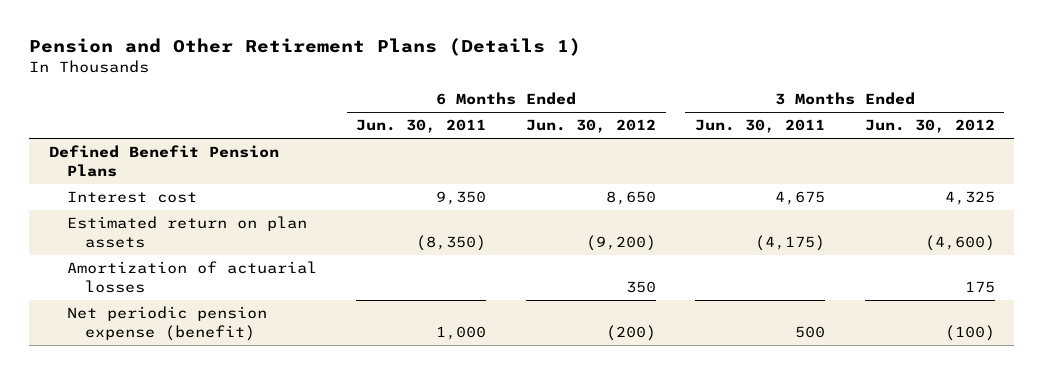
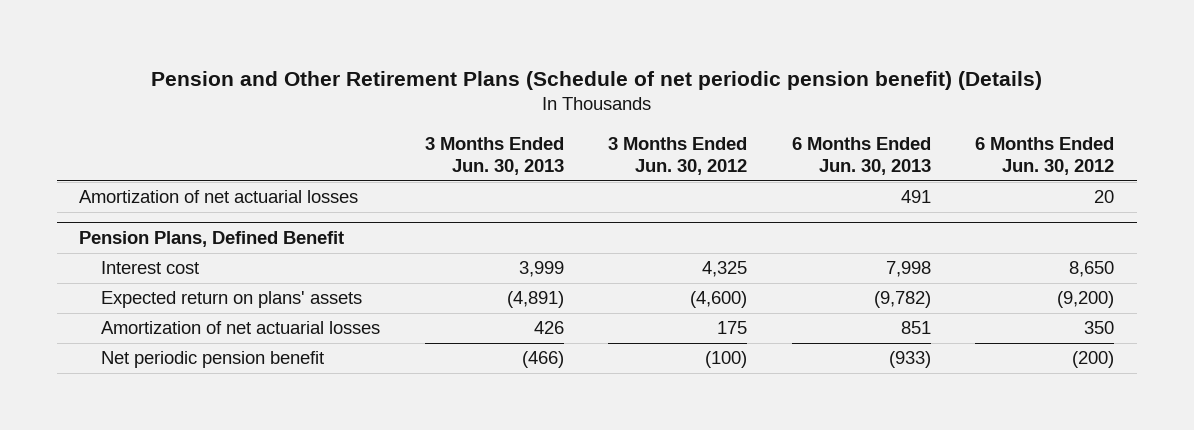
[29,37,582,56] Pension and Other Retirement Plans (Details 1) -> [150,70,1042,90] Pension and Other Retirement Plans (Schedule of net periodic pension benefit) (Details)
[356,119,487,134] Jun. 30, 2011 -> none
[695,119,826,134] Jun. 30, 2011 -> none
none -> [424,137,564,175] 3 Months Ended Jun. 30, 2013
none -> [791,137,931,175] 6 Months Ended Jun. 30, 2013
[48,145,279,177] Defined Benefit Pension Plans -> none
none -> [79,190,359,204] Amortization of net actuarial losses
none -> [79,231,345,248] Pension Plans, Defined Benefit
[67,216,308,248] Estimated return on plan assets -> [101,291,363,309] Expected return on plans' assets
[67,261,318,293] Amortization of actuarial losses -> [101,321,381,335] Amortization of net actuarial losses
[67,306,268,341] Net periodic pension expense (benefit) -> [101,351,325,369] Net periodic pension benefit

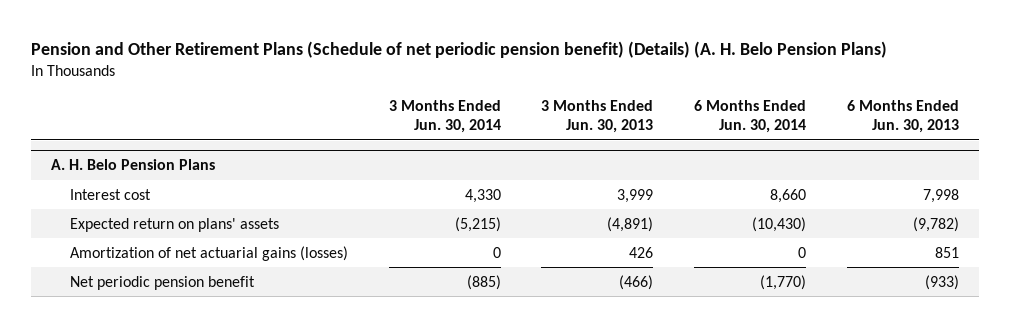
[150,70,1042,90] Pension and Other Retirement Plans (Schedule of net periodic pension benefit) (Details) -> [30,40,887,58] Pension and Other Retirement Plans (Schedule of net periodic pension benefit) (Details) (A. H. Belo Pension Plans)
[608,137,748,175] 3 Months Ended Jun. 30, 2012 -> none
[975,137,1115,175] 6 Months Ended Jun. 30, 2012 -> none
none -> [388,100,501,134] 3 Months Ended Jun. 30, 2014
none -> [693,100,806,134] 6 Months Ended Jun. 30, 2014
[79,190,359,204] Amortization of net actuarial losses -> none
[79,231,345,248] Pension Plans, Defined Benefit -> none
none -> [50,159,215,171] A. H. Belo Pension Plans
[101,321,381,335] Amortization of net actuarial losses -> [70,245,349,261] Amortization of net actuarial gains (losses)

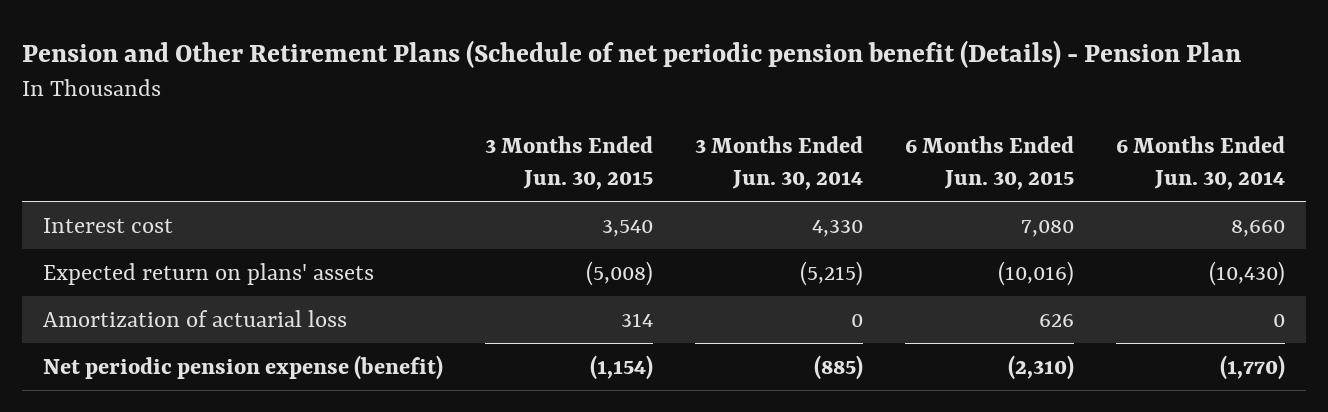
[30,40,887,58] Pension and Other Retirement Plans (Schedule of net periodic pension benefit) (Details) (A. H. Belo Pension Plans) -> [21,39,1241,68] Pension and Other Retirement Plans (Schedule of net periodic pension benefit (Details) - Pension Plan
[541,100,654,134] 3 Months Ended Jun. 30, 2013 -> none
[846,100,959,134] 6 Months Ended Jun. 30, 2013 -> none
none -> [484,135,653,190] 3 Months Ended Jun. 30, 2015
none -> [905,135,1075,190] 6 Months Ended Jun. 30, 2015
[50,159,215,171] A. H. Belo Pension Plans -> none
[70,245,349,261] Amortization of net actuarial gains (losses) -> [42,309,347,327] Amortization of actuarial loss
[70,275,256,290] Net periodic pension benefit -> [42,354,443,380] Net periodic pension expense (benefit)

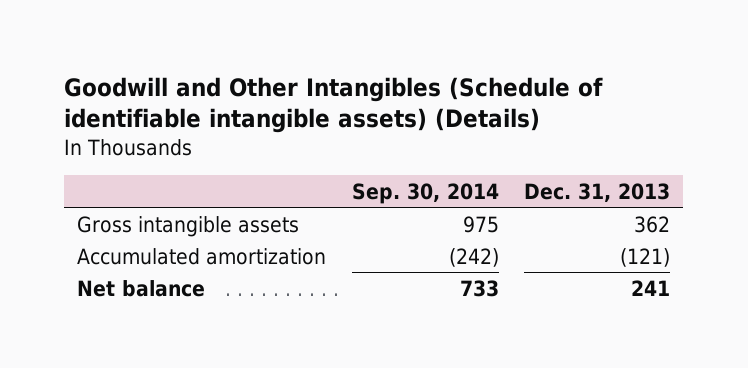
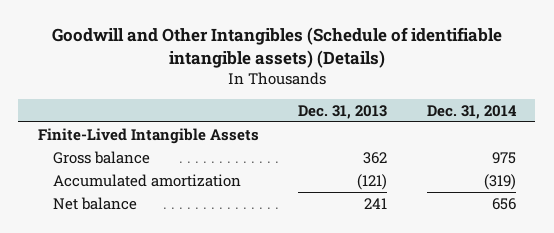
[351,182,499,204] Sep. 30, 2014 -> none
none -> [426,104,517,119] Dec. 31, 2014
none -> [37,127,259,144] Finite-Lived Intangible Assets
[77,215,300,237] Gross intangible assets -> [52,150,150,164] Gross balance

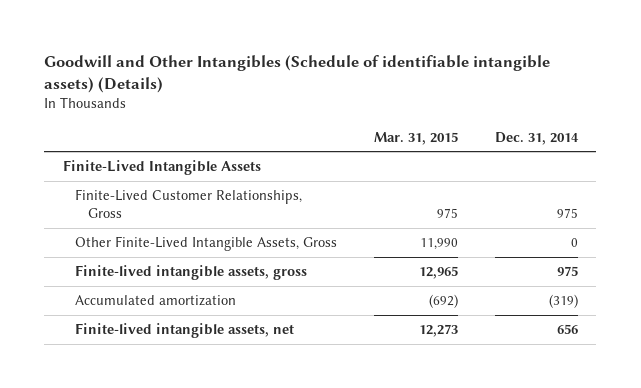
[298,104,388,119] Dec. 31, 2013 -> none
none -> [374,131,459,145] Mar. 31, 2015
none -> [75,189,303,219] Finite-Lived Customer Relationships, Gross
none -> [75,236,338,252] Other Finite-Lived Intangible Assets, Gross
[52,150,150,164] Gross balance -> [75,265,308,281] Finite-lived intangible assets, gross
[52,196,137,210] Net balance -> [75,323,295,339] Finite-lived intangible assets, net

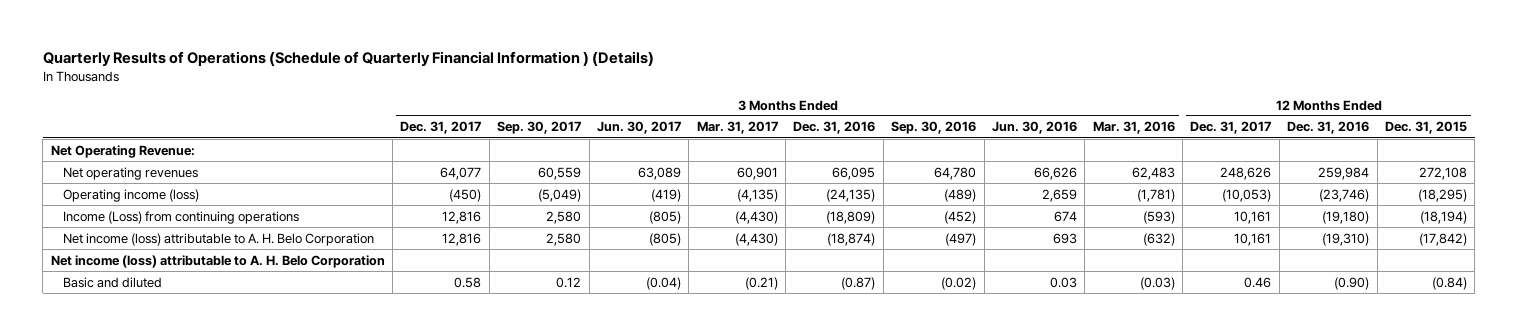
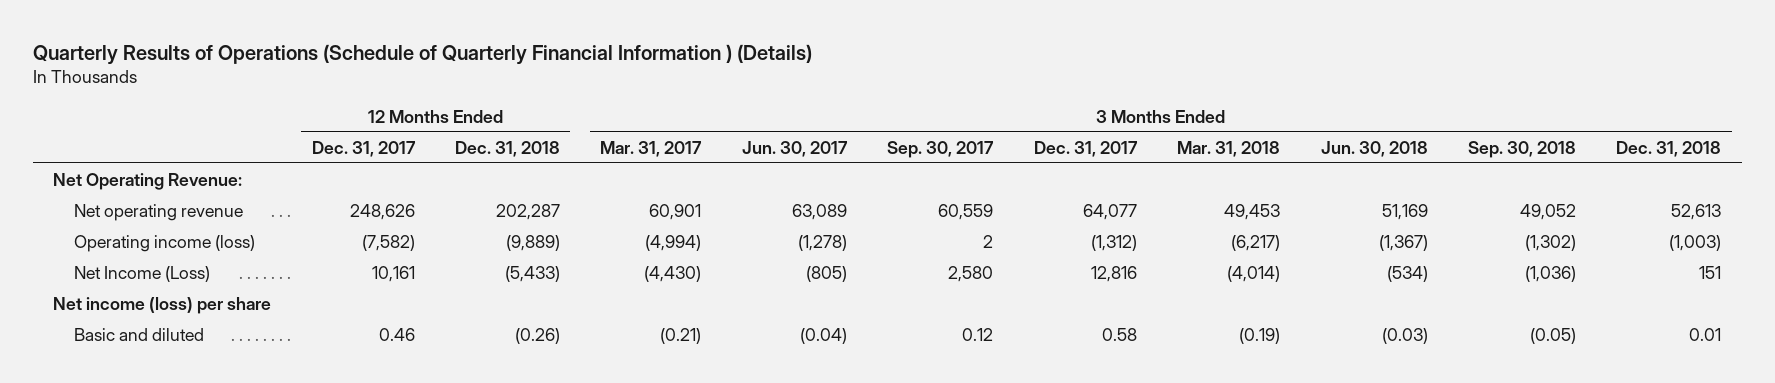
[793,121,876,135] Dec. 31, 2016 -> none
[891,121,977,135] Sep. 30, 2016 -> none
[991,121,1077,135] Jun. 30, 2016 -> none
[1092,121,1175,135] Mar. 31, 2016 -> none
[1287,121,1370,135] Dec. 31, 2016 -> none
[1384,121,1467,135] Dec. 31, 2015 -> none
none -> [454,140,560,157] Dec. 31, 2018
none -> [1177,140,1281,157] Mar. 31, 2018
none -> [1320,140,1428,157] Jun. 30, 2018
none -> [1468,140,1577,158] Sep. 30, 2018
none -> [1616,140,1722,157] Dec. 31, 2018
[62,210,299,224] Income (Loss) from continuing operations -> none
[62,166,198,180] Net operating revenues -> [74,203,244,221] Net operating revenue
[449,188,482,202] (450) -> [1090,234,1137,251] (1,312)
[538,188,582,202] (5,049) -> [983,234,994,248] 2
[650,188,681,202] (419) -> [797,234,847,251] (1,278)
[736,188,778,202] (4,135) -> [645,234,702,251] (4,994)
[1222,188,1272,202] (10,053) -> [361,234,415,251] (7,582)
[62,232,374,246] Net income (loss) attributable to A. H. Belo Corporation -> [74,265,211,282] Net Income (Loss)
[50,254,385,268] Net income (loss) attributable to A. H. Belo Corporation -> [53,296,272,314] Net income (loss) per share

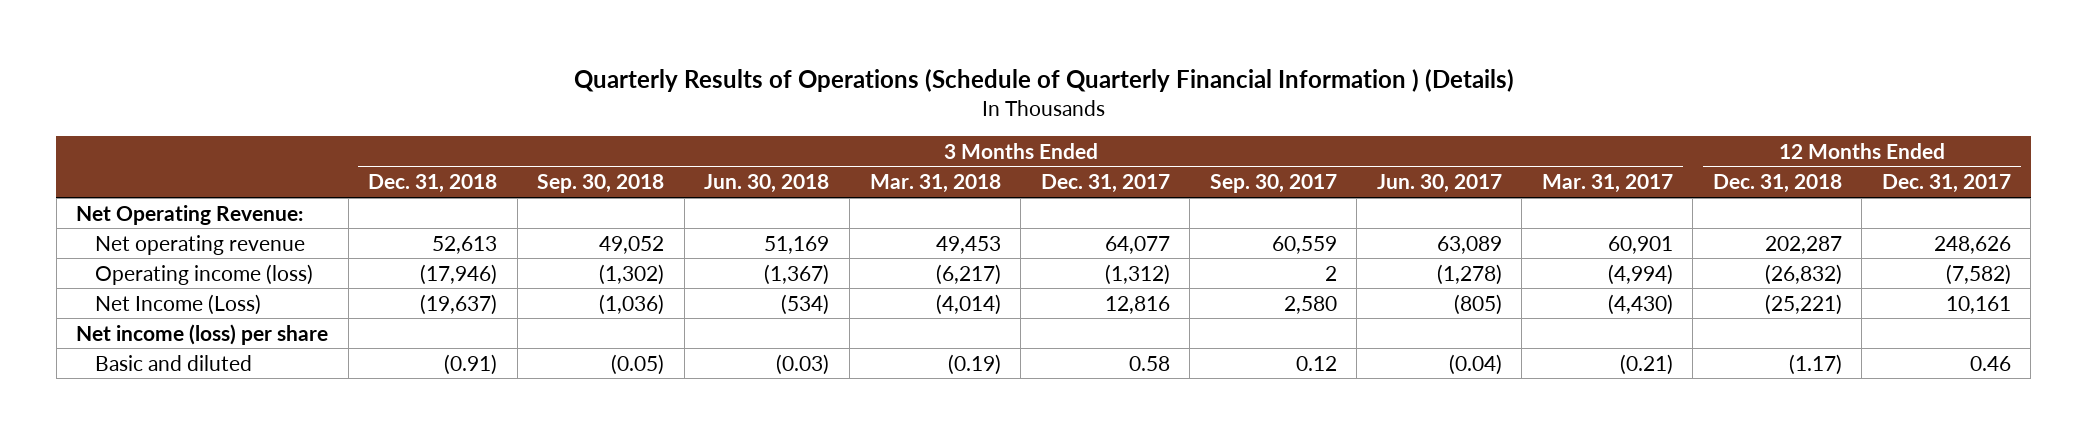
[505,234,560,251] (9,889) -> [1764,263,1842,285] (26,832)
[1669,234,1722,251] (1,003) -> [420,263,498,285] (17,946)
[504,265,560,282] (5,433) -> [1764,293,1842,315] (25,221)
[1699,265,1722,279] 151 -> [420,293,498,315] (19,637)
[514,327,560,344] (0.26) -> [1788,353,1842,375] (1.17)
[1689,327,1722,341] 0.01 -> [444,353,498,375] (0.91)

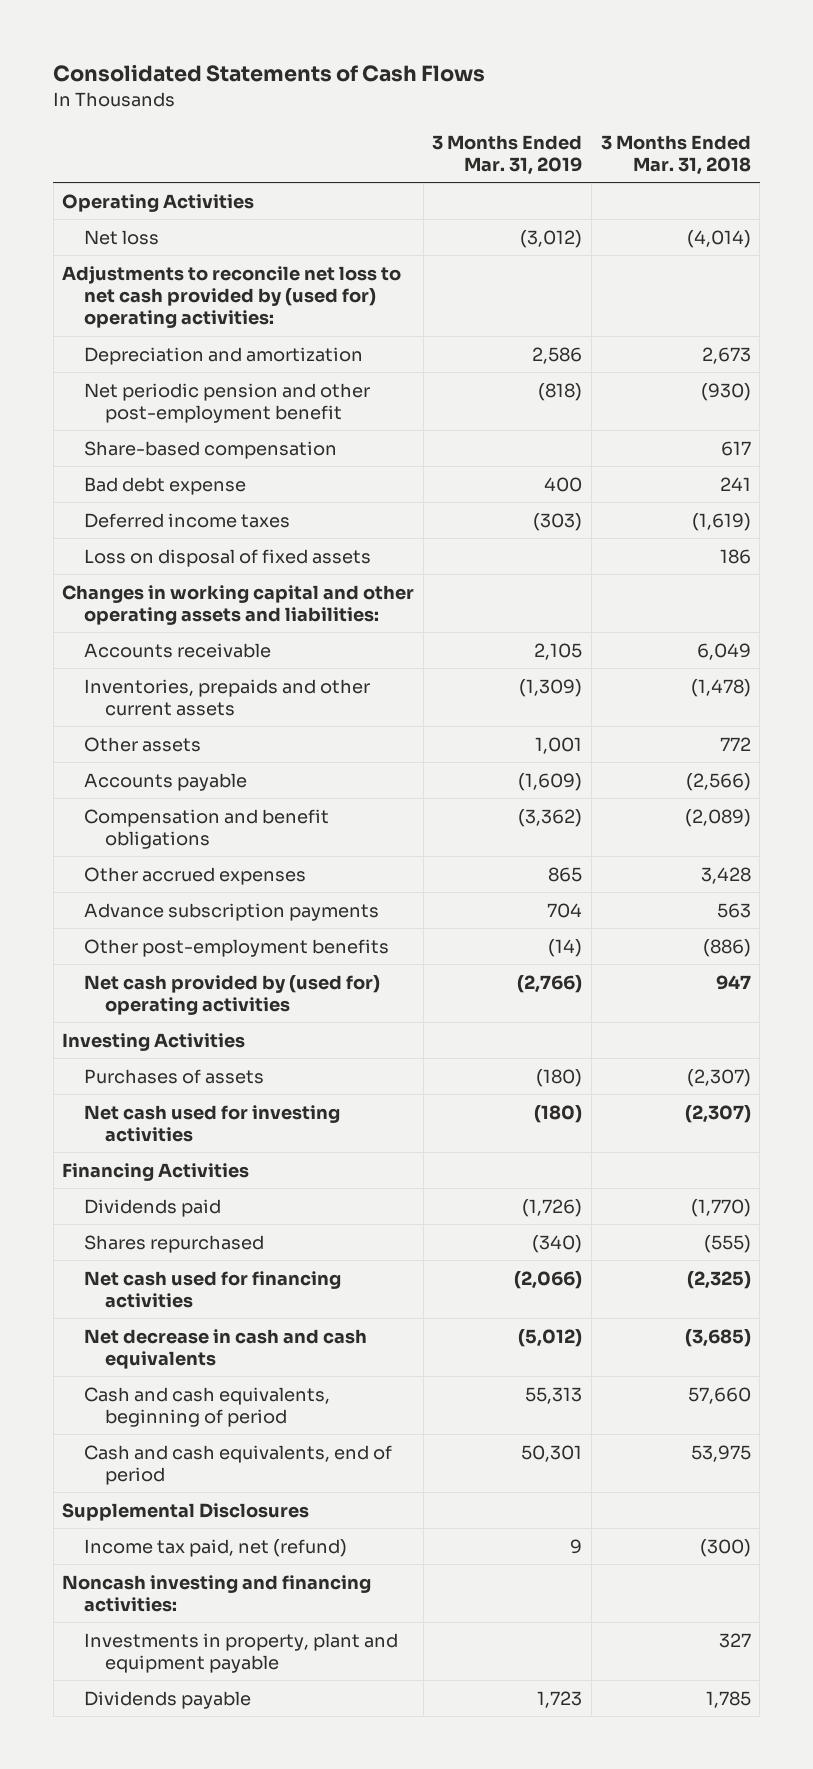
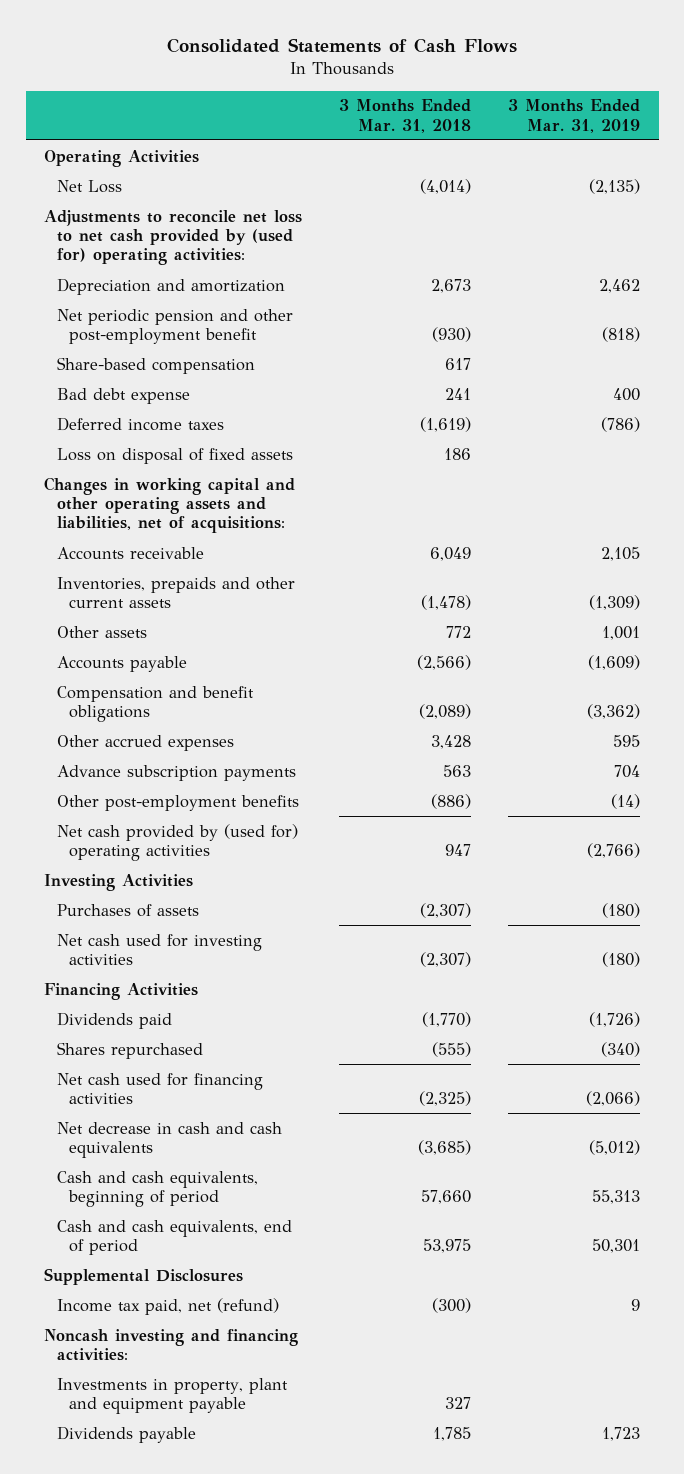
[83,229,159,245] Net loss -> [56,179,122,193] Net Loss
[520,229,583,248] (3,012) -> [589,178,641,194] (2,135)
[532,346,583,364] 2,586 -> [599,278,641,293] 2,462
[533,512,583,531] (303) -> [601,416,641,432] (786)
[62,584,415,625] Changes in working capital and other operating assets and liabilities: -> [44,476,296,534] Changes in working capital and other operating assets and liabilities, net of acquisitions:
[548,866,583,882] 865 -> [613,734,641,747] 595

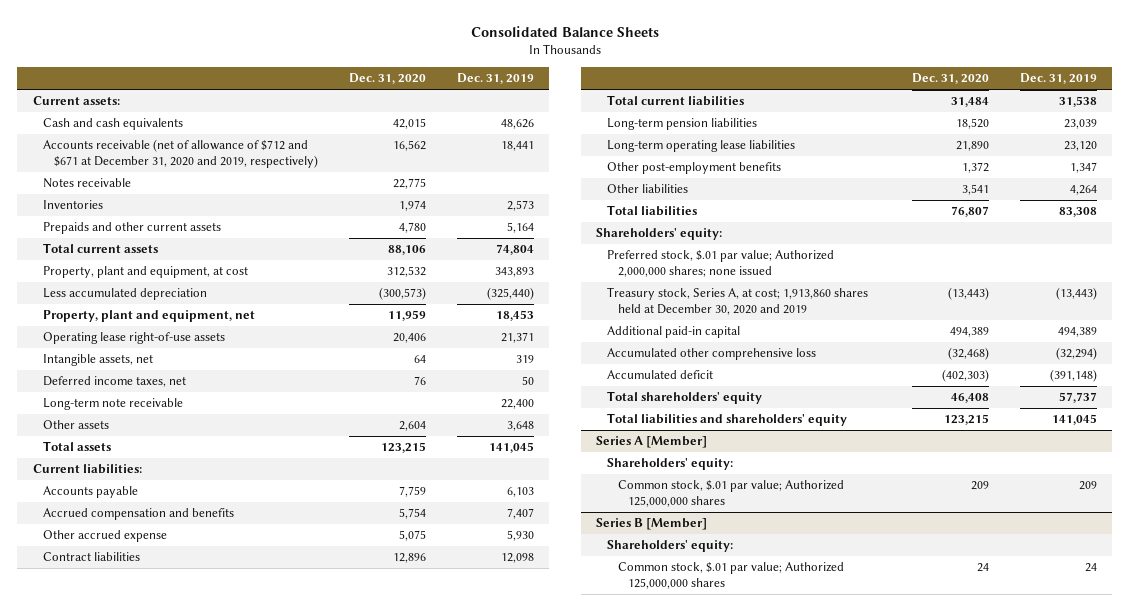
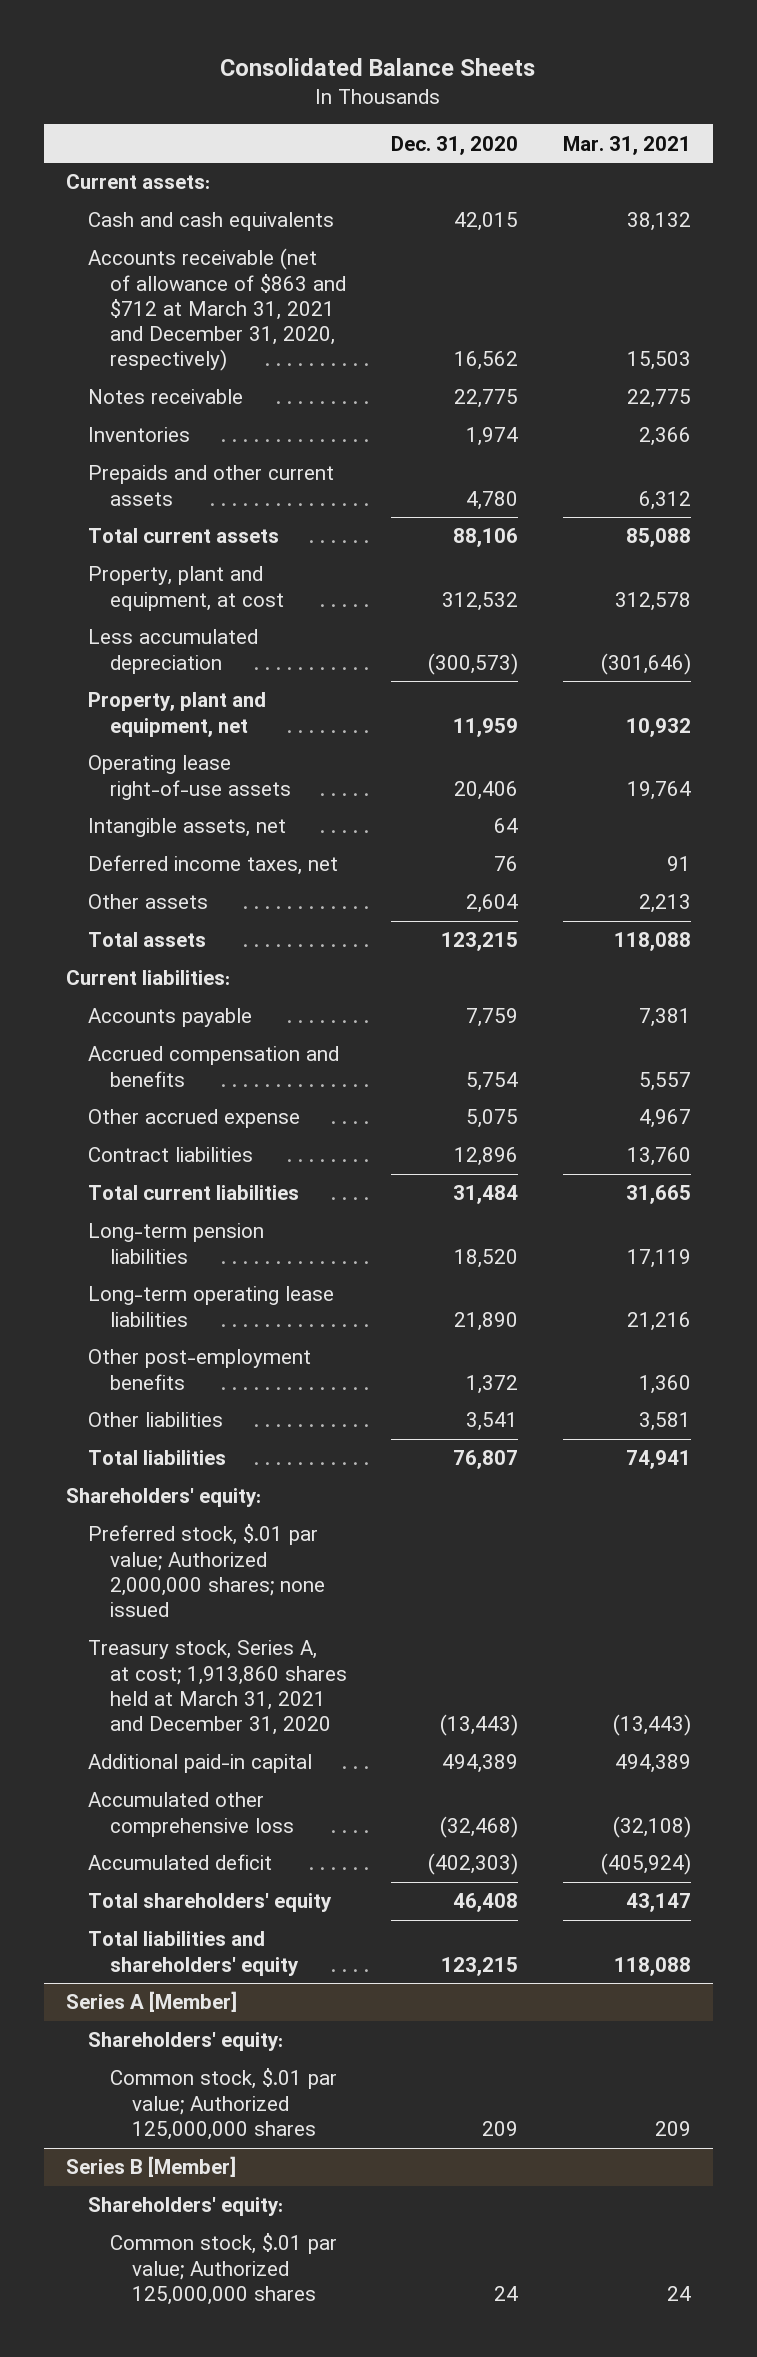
[456,73,534,85] Dec. 31, 2019 -> none
none -> [562,135,691,155] Mar. 31, 2021
[43,139,318,169] Accounts receivable (net of allowance of $712 and $671 at December 31, 2020 and 2019, respectively) -> [88,248,347,371] Accounts receivable (net of allowance of $863 and $712 at March 31, 2021 and December 31, 2020, respectively)
[43,398,184,411] Long-term note receivable -> none
[606,287,868,316] Treasury stock, Series A, at cost; 1,913,860 shares held at December 30, 2020 and 2019 -> [88,1640,348,1735] Treasury stock, Series A, at cost; 1,913,860 shares held at March 31, 2021 and December 31, 2020

